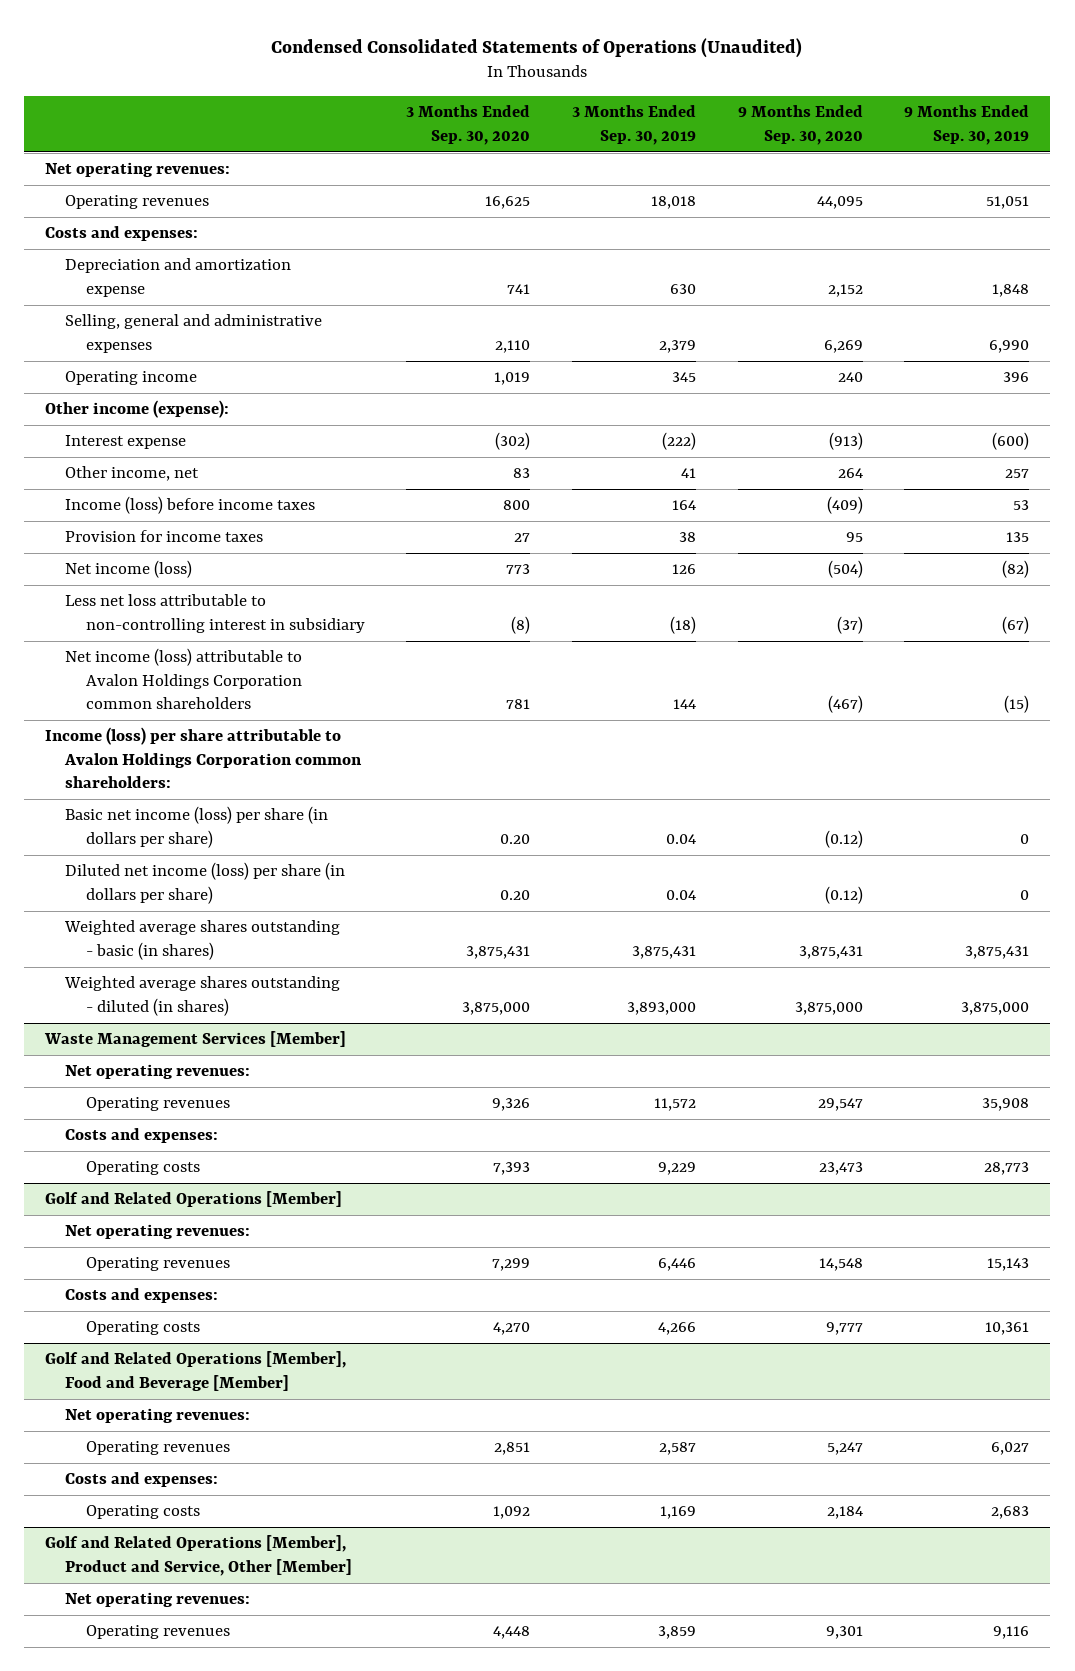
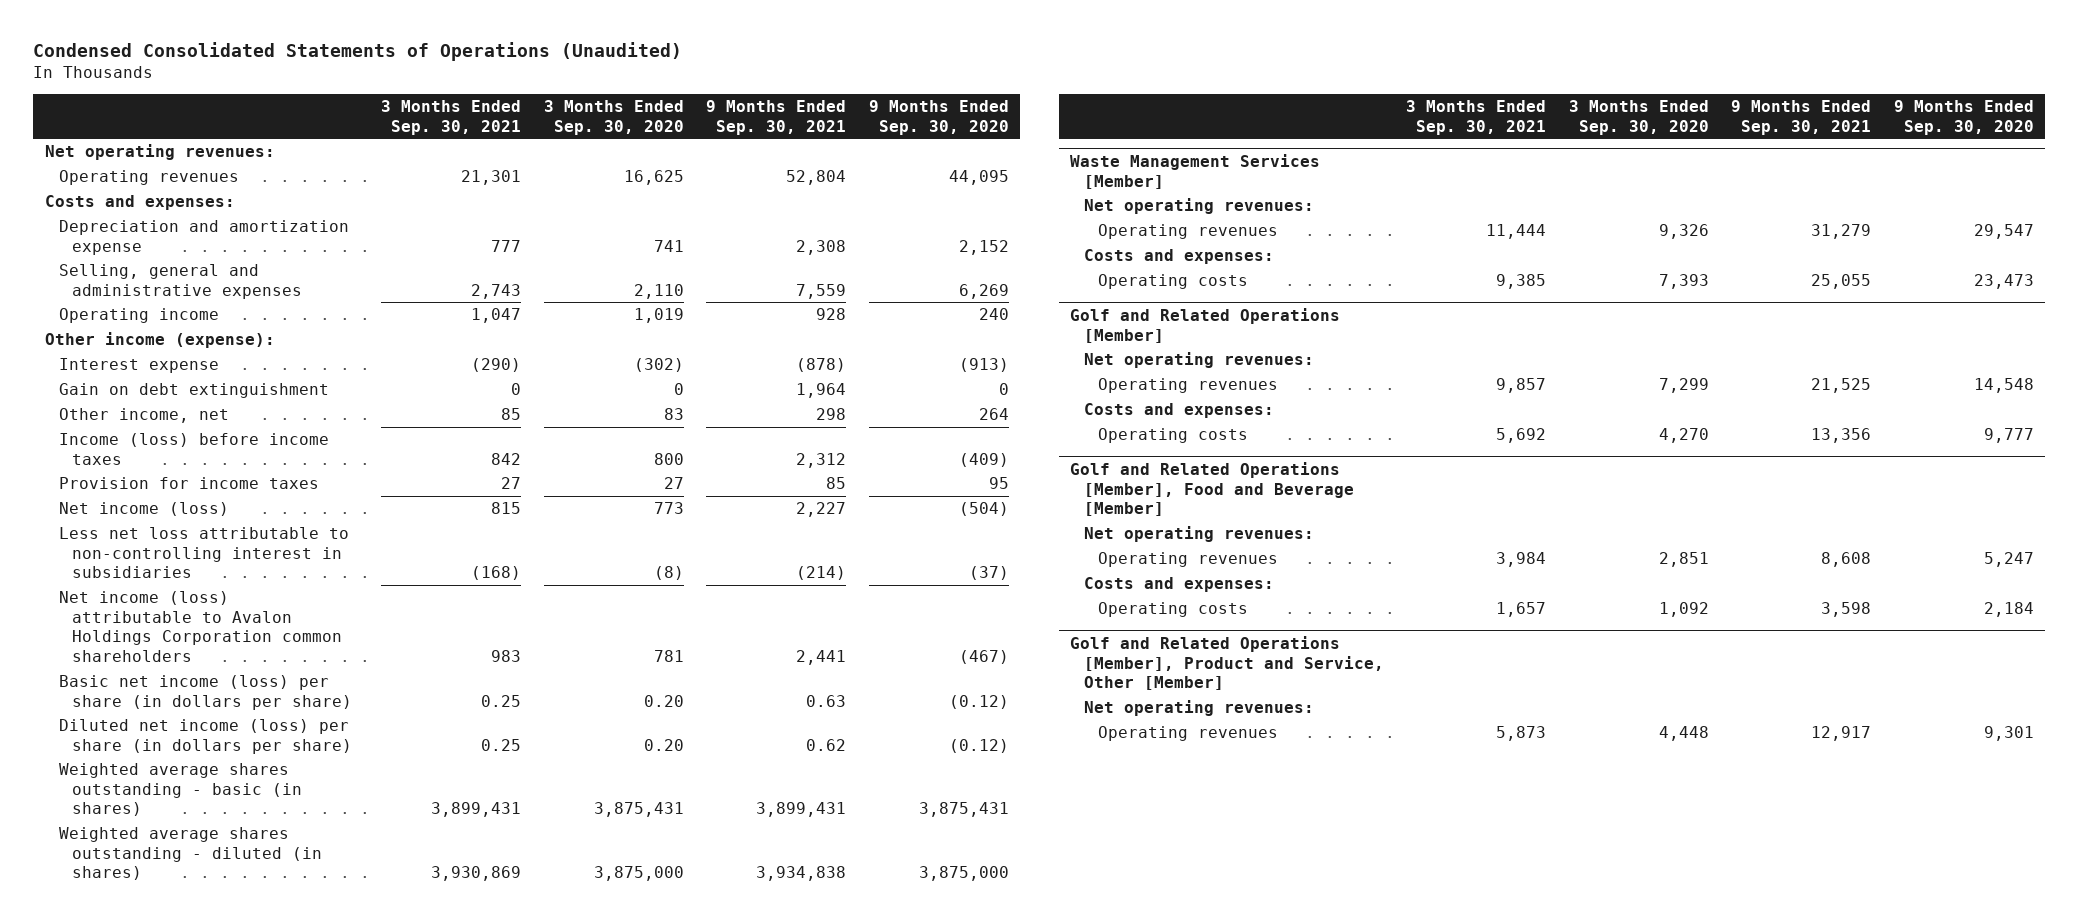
[571,105,696,145] 3 Months Ended Sep. 30, 2019 -> none
[904,105,1030,145] 9 Months Ended Sep. 30, 2019 -> none
none -> [381,100,522,135] 3 Months Ended Sep. 30, 2021
none -> [706,100,847,135] 9 Months Ended Sep. 30, 2021
none -> [58,383,329,399] Gain on debt extinguishment
[65,594,365,633] Less net loss attributable to non-controlling interest in subsidiary -> [58,527,349,579] Less net loss attributable to non-controlling interest in subsidiaries
[45,727,363,789] Income (loss) per share attributable to Avalon Holdings Corporation common shareholders: -> none

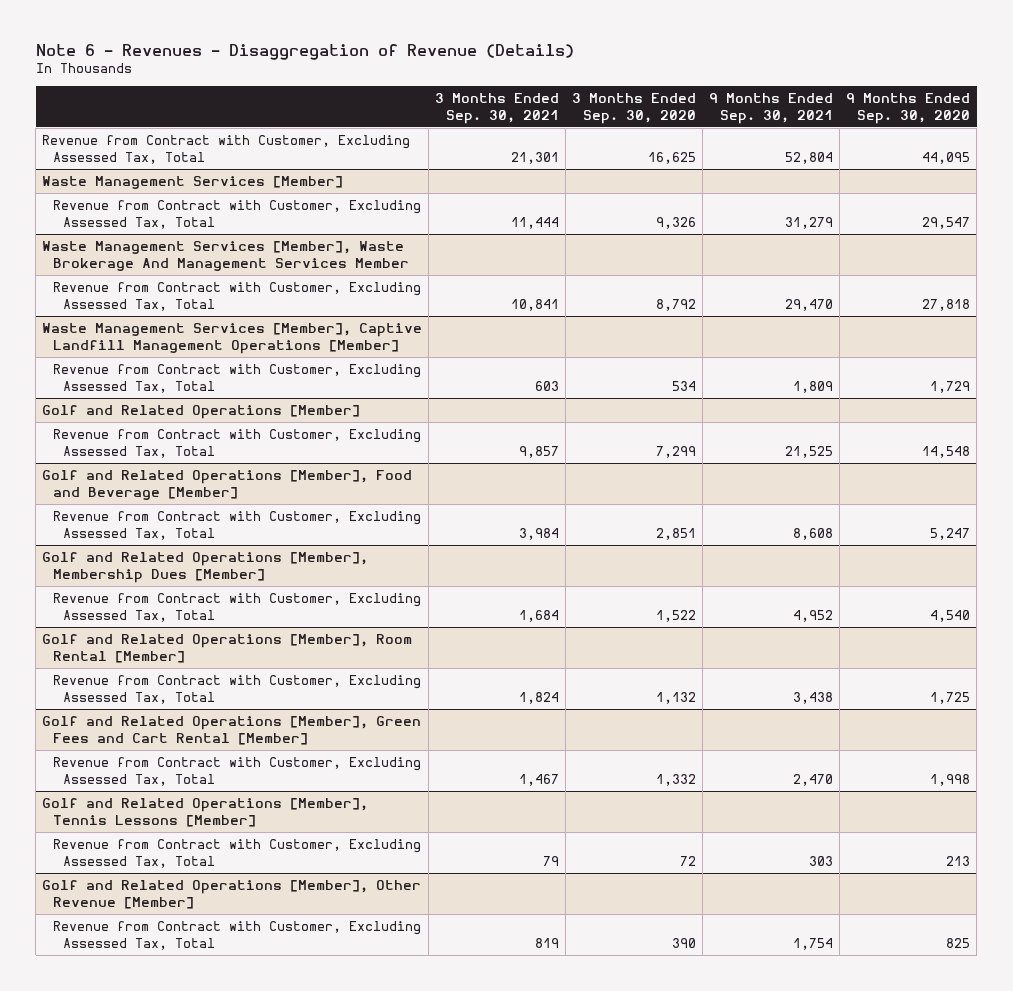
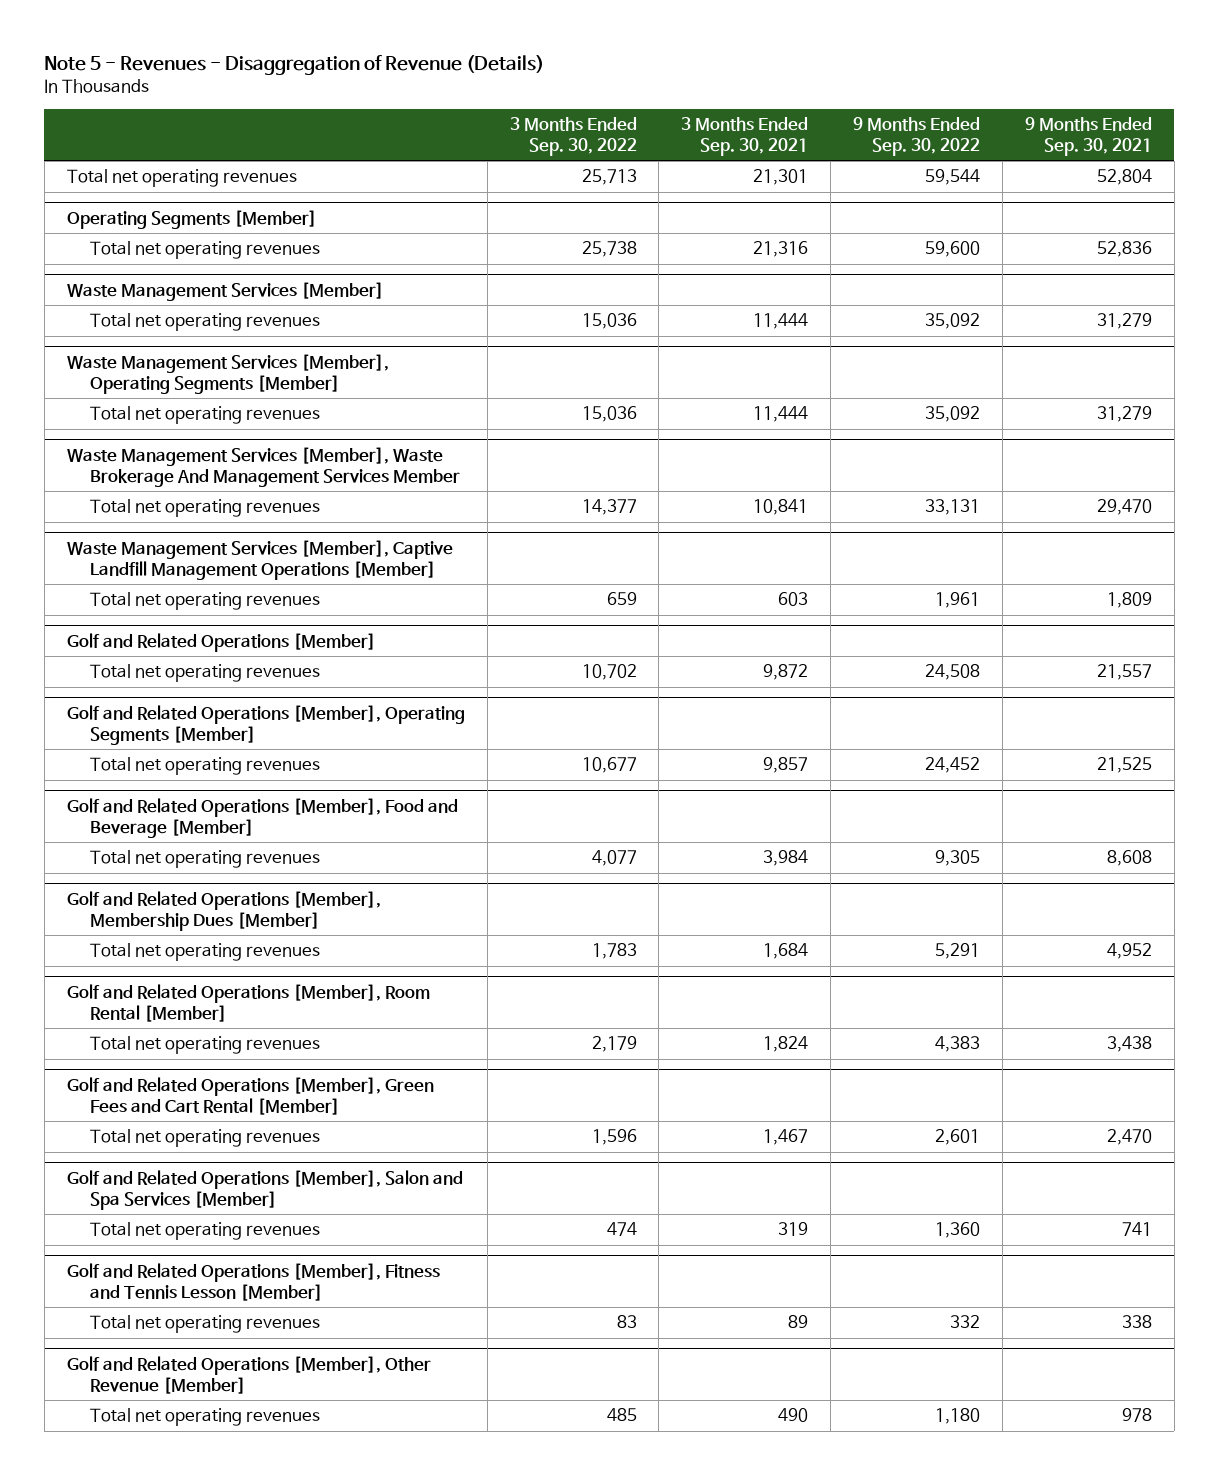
[35,43,574,60] Note 6 - Revenues - Disaggregation of Revenue (Details) -> [44,55,545,76] Note 5 - Revenues - Disaggregation of Revenue (Details)
[572,92,697,124] 3 Months Ended Sep. 30, 2020 -> none
[846,92,971,124] 9 Months Ended Sep. 30, 2020 -> none
none -> [509,117,637,157] 3 Months Ended Sep. 30, 2022
none -> [853,117,981,157] 9 Months Ended Sep. 30, 2022
[42,135,411,164] Revenue from Contract with Customer, Excluding Assessed Tax, Total -> [66,169,297,188] Total net operating revenues
none -> [66,209,317,229] Operating Segments [Member]
none -> [89,241,320,260] Total net operating revenues
[52,200,421,229] Revenue from Contract with Customer, Excluding Assessed Tax, Total -> [89,313,320,332] Total net operating revenues
none -> [66,353,389,394] Waste Management Services [Member], Operating Segments [Member]
none -> [89,406,320,425] Total net operating revenues
[52,282,421,311] Revenue from Contract with Customer, Excluding Assessed Tax, Total -> [89,499,320,518] Total net operating revenues
[52,364,421,393] Revenue from Contract with Customer, Excluding Assessed Tax, Total -> [89,592,320,611] Total net operating revenues
none -> [89,664,320,683] Total net operating revenues
none -> [66,704,465,745] Golf and Related Operations [Member], Operating Segments [Member]
[52,429,421,458] Revenue from Contract with Customer, Excluding Assessed Tax, Total -> [89,757,320,776] Total net operating revenues
[52,511,421,540] Revenue from Contract with Customer, Excluding Assessed Tax, Total -> [89,850,320,869] Total net operating revenues
[52,593,421,622] Revenue from Contract with Customer, Excluding Assessed Tax, Total -> [89,943,320,962] Total net operating revenues
[52,675,421,704] Revenue from Contract with Customer, Excluding Assessed Tax, Total -> [89,1036,320,1055] Total net operating revenues
[52,839,421,868] Revenue from Contract with Customer, Excluding Assessed Tax, Total -> none
[52,757,421,786] Revenue from Contract with Customer, Excluding Assessed Tax, Total -> [89,1129,320,1148] Total net operating revenues
none -> [66,1169,463,1210] Golf and Related Operations [Member], Salon and Spa Services [Member]
none -> [89,1222,320,1241] Total net operating revenues
[42,798,369,827] Golf and Related Operations [Member], Tennis Lessons [Member] -> [66,1262,440,1301] Golf and Related Operations [Member], Fitness and Tennis Lesson [Member]
none -> [89,1315,320,1334] Total net operating revenues
[52,921,421,950] Revenue from Contract with Customer, Excluding Assessed Tax, Total -> none
none -> [89,1408,320,1427] Total net operating revenues

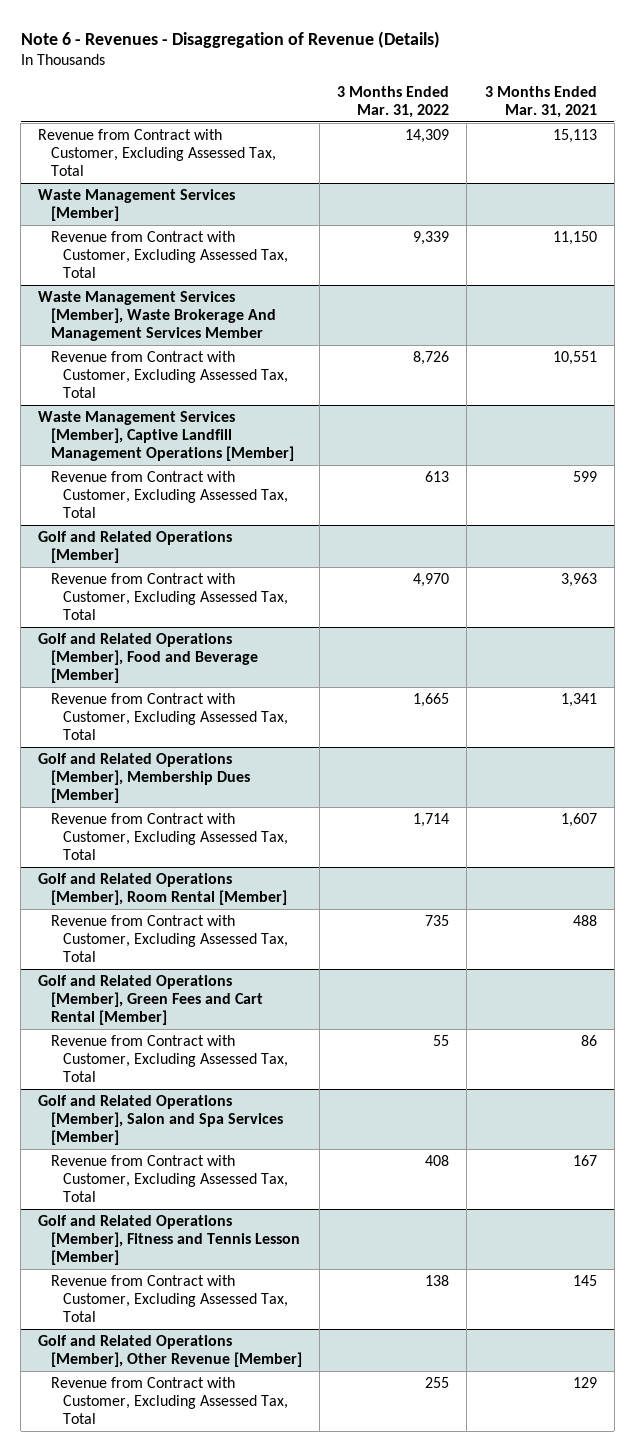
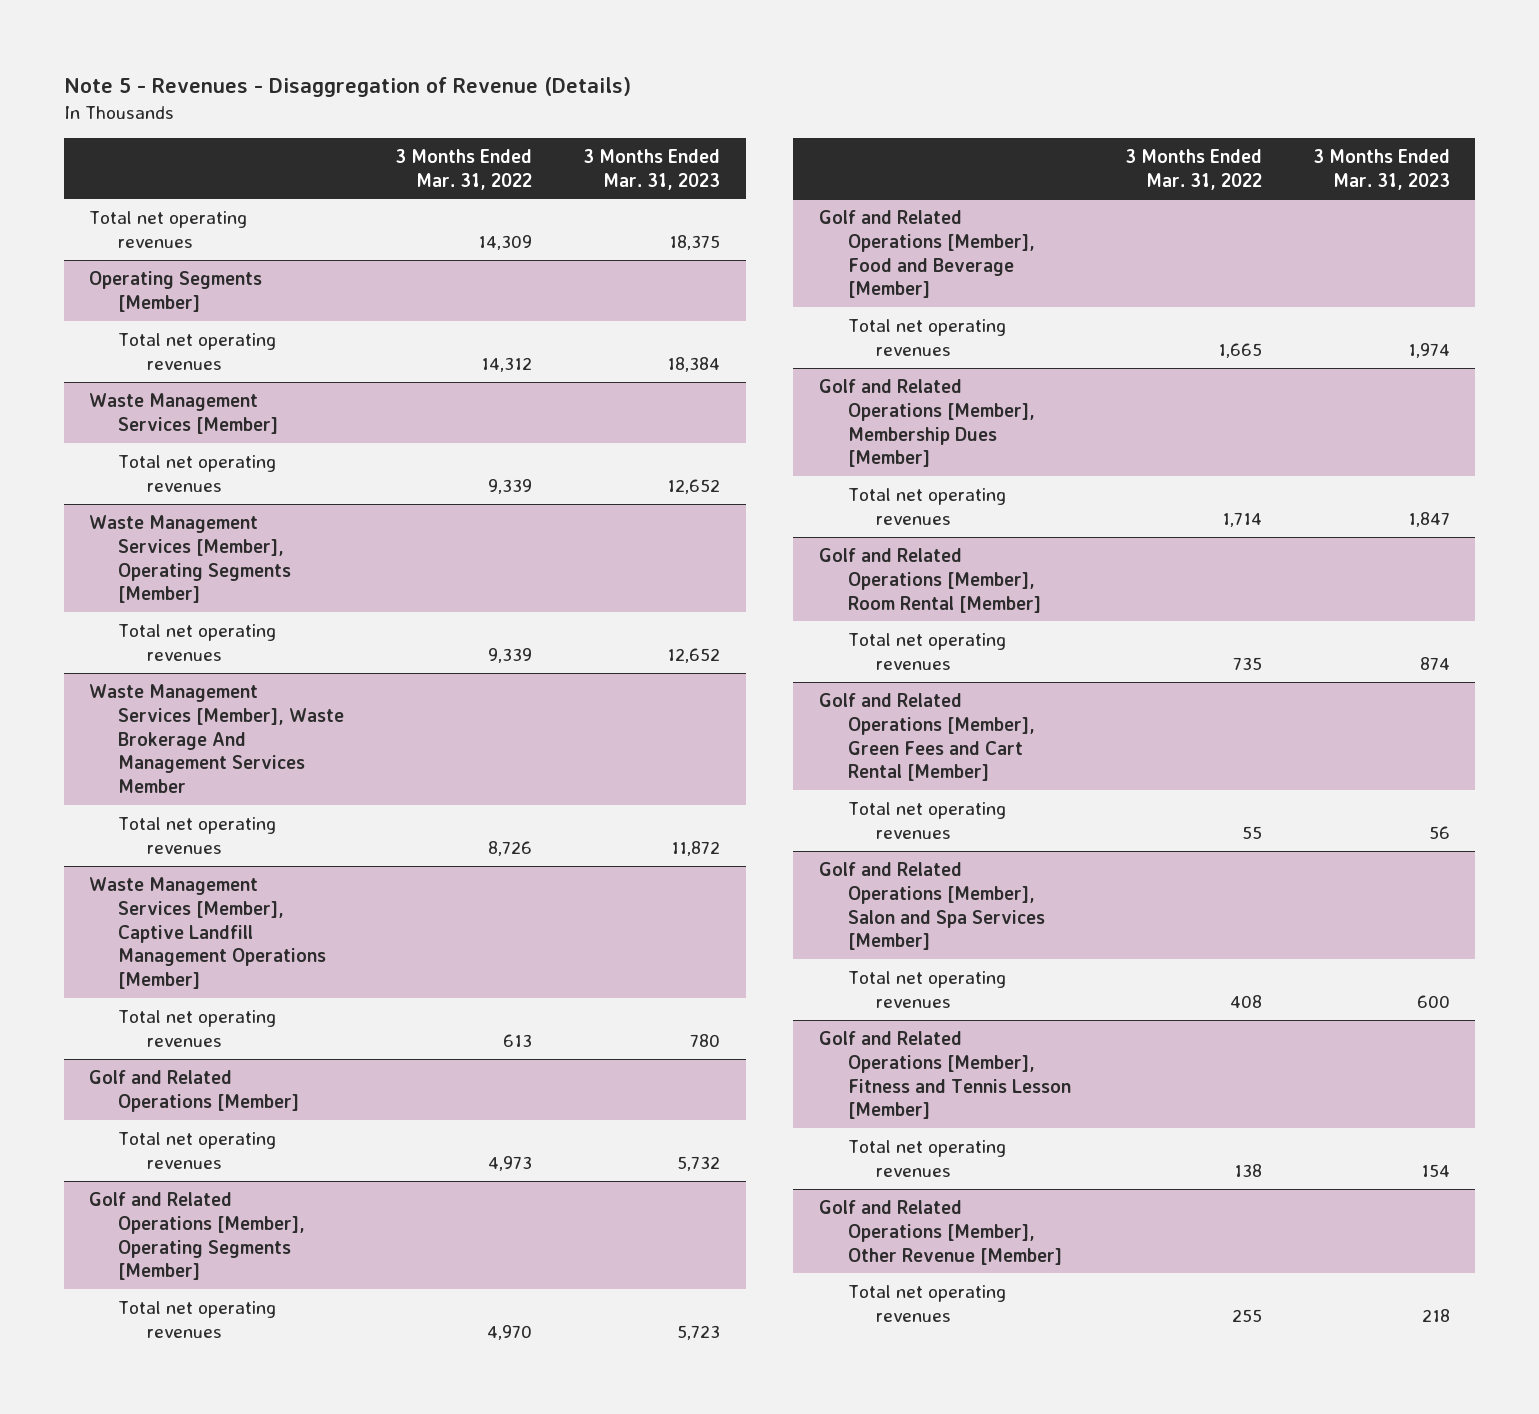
[20,30,440,48] Note 6 - Revenues - Disaggregation of Revenue (Details) -> [63,77,631,98] Note 5 - Revenues - Disaggregation of Revenue (Details)
[484,86,597,119] 3 Months Ended Mar. 31, 2021 -> none
none -> [583,148,721,190] 3 Months Ended Mar. 31, 2023
[38,128,276,177] Revenue from Contract with Customer, Excluding Assessed Tax, Total -> [89,210,248,248] Total net operating revenues
none -> [89,270,263,312] Operating Segments [Member]
none -> [117,332,276,370] Total net operating revenues
[50,230,289,279] Revenue from Contract with Customer, Excluding Assessed Tax, Total -> [117,454,276,492] Total net operating revenues
none -> [89,514,291,604] Waste Management Services [Member], Operating Segments [Member]
none -> [117,623,276,661] Total net operating revenues
[50,350,289,399] Revenue from Contract with Customer, Excluding Assessed Tax, Total -> [117,816,276,854] Total net operating revenues
[50,470,289,519] Revenue from Contract with Customer, Excluding Assessed Tax, Total -> [117,1009,276,1047] Total net operating revenues
none -> [117,1131,276,1169] Total net operating revenues
none -> [89,1191,305,1281] Golf and Related Operations [Member], Operating Segments [Member]
[50,572,289,621] Revenue from Contract with Customer, Excluding Assessed Tax, Total -> [117,1300,276,1338] Total net operating revenues
[50,692,289,741] Revenue from Contract with Customer, Excluding Assessed Tax, Total -> [847,318,1006,356] Total net operating revenues
[50,812,289,861] Revenue from Contract with Customer, Excluding Assessed Tax, Total -> [847,487,1006,525] Total net operating revenues
[50,914,289,963] Revenue from Contract with Customer, Excluding Assessed Tax, Total -> [847,632,1006,670] Total net operating revenues
[50,1034,289,1083] Revenue from Contract with Customer, Excluding Assessed Tax, Total -> [847,801,1006,839] Total net operating revenues
[50,1154,289,1203] Revenue from Contract with Customer, Excluding Assessed Tax, Total -> [847,970,1006,1008] Total net operating revenues
[50,1274,289,1323] Revenue from Contract with Customer, Excluding Assessed Tax, Total -> [847,1139,1006,1177] Total net operating revenues
[50,1376,289,1425] Revenue from Contract with Customer, Excluding Assessed Tax, Total -> [847,1284,1006,1322] Total net operating revenues

